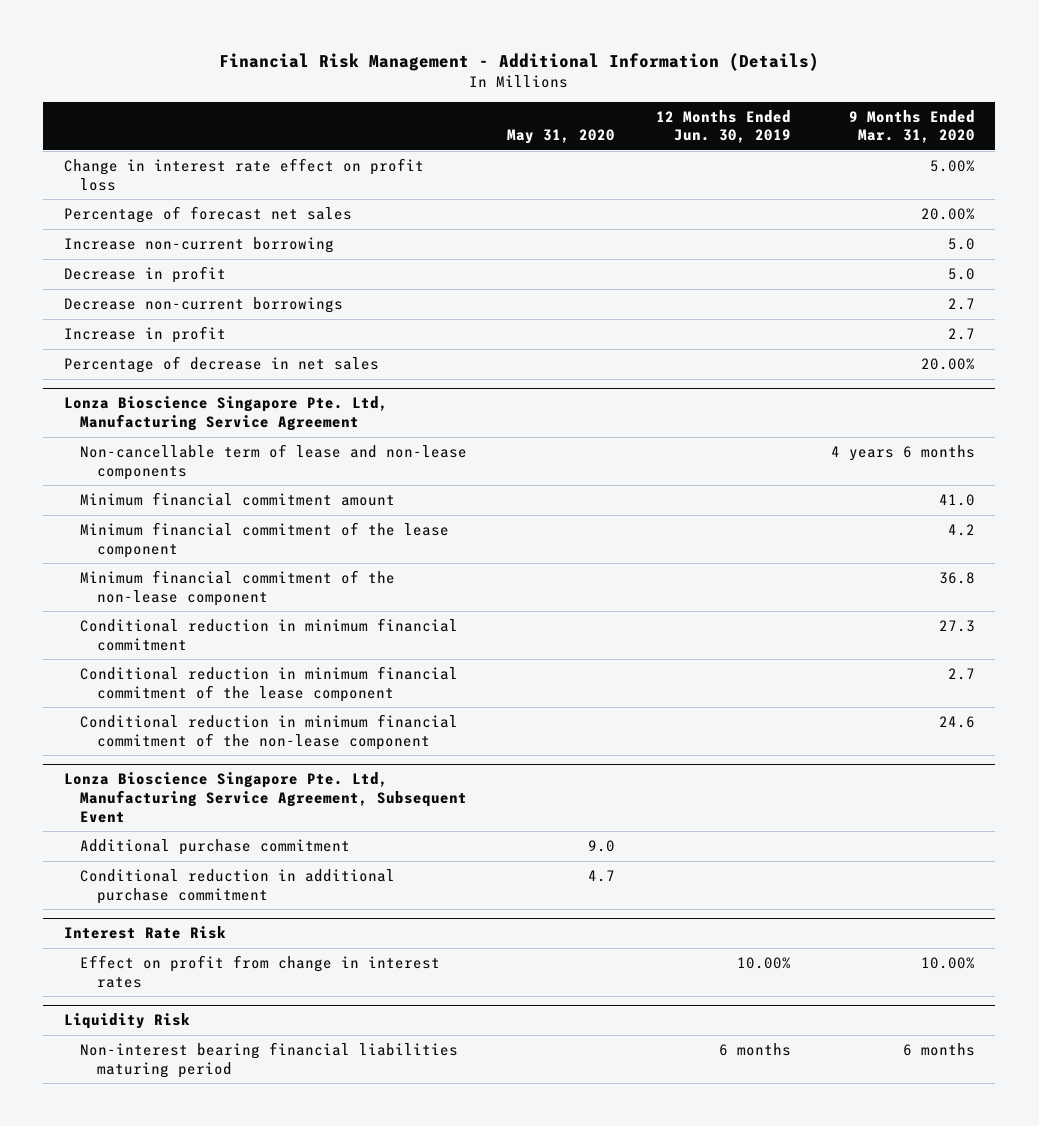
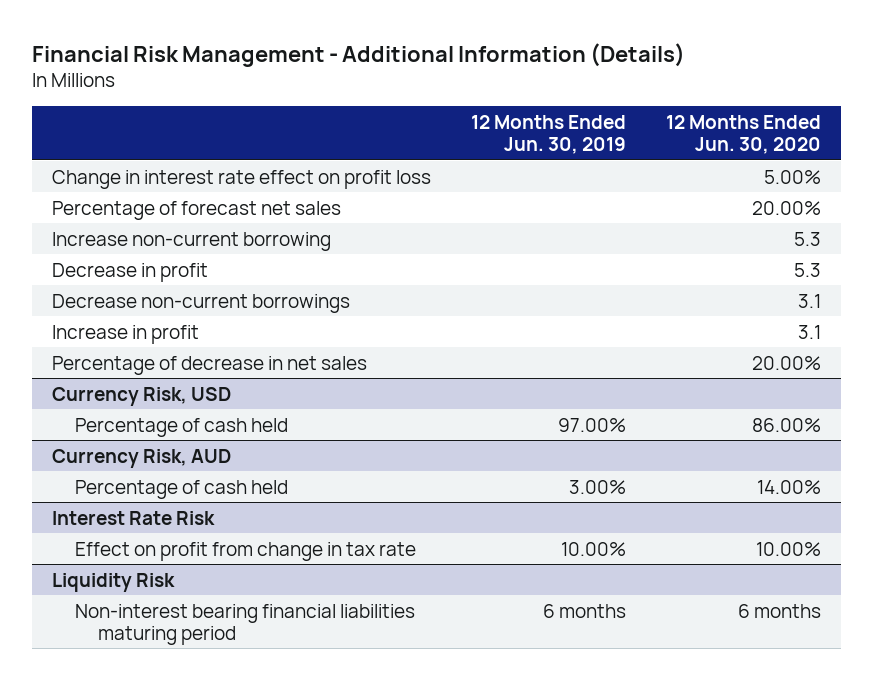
[507,129,616,145] May 31, 2020 -> none
[849,109,976,144] 9 Months Ended Mar. 31, 2020 -> none
none -> [666,114,822,154] 12 Months Ended Jun. 30, 2020
[63,396,388,431] Lonza Bioscience Singapore Pte. Ltd, Manufacturing Service Agreement -> none
[80,444,468,480] Non-cancellable term of lease and non-lease components -> none
[80,492,396,507] Minimum financial commitment amount -> none
[80,522,450,558] Minimum financial commitment of the lease component -> none
[80,570,396,606] Minimum financial commitment of the non-lease component -> none
[80,618,459,651] Conditional reduction in minimum financial commitment -> none
[80,666,459,702] Conditional reduction in minimum financial commitment of the lease component -> none
[80,714,459,750] Conditional reduction in minimum financial commitment of the non-lease component -> none
[63,772,468,823] Lonza Bioscience Singapore Pte. Ltd, Manufacturing Service Agreement, Subsequent Event -> none
[80,839,351,856] Additional purchase commitment -> none
[80,869,396,904] Conditional reduction in additional purchase commitment -> none
none -> [52,386,232,406] Currency Risk, USD
none -> [74,417,288,437] Percentage of cash held
none -> [52,448,232,468] Currency Risk, AUD
none -> [74,479,288,499] Percentage of cash held
[80,955,441,988] Effect on profit from change in interest rates -> [74,541,416,561] Effect on profit from change in tax rate

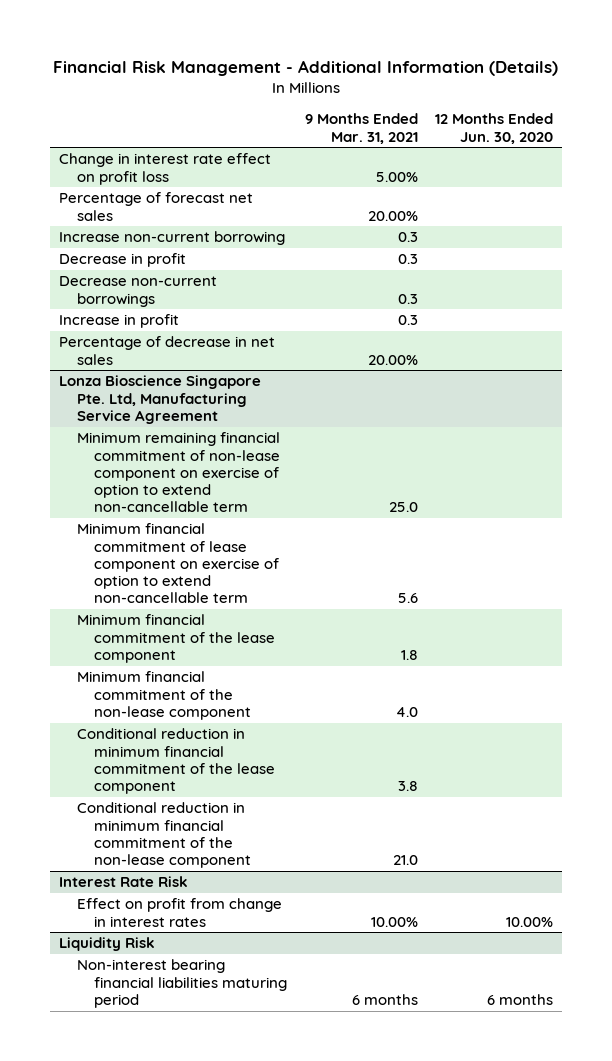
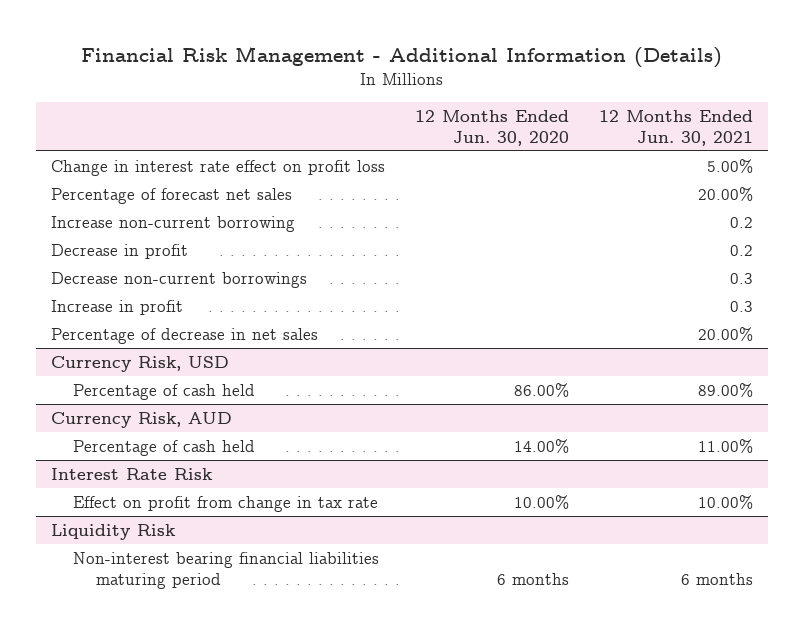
[304,113,418,144] 9 Months Ended Mar. 31, 2021 -> none
none -> [599,109,754,146] 12 Months Ended Jun. 30, 2021
[59,375,262,424] Lonza Bioscience Singapore Pte. Ltd, Manufacturing Service Agreement -> none
[76,432,280,512] Minimum remaining financial commitment of non-lease component on exercise of option to extend non-cancellable term -> none
[76,523,279,603] Minimum financial commitment of lease component on exercise of option to extend non-cancellable term -> none
[76,614,275,663] Minimum financial commitment of the lease component -> none
[76,671,251,720] Minimum financial commitment of the non-lease component -> none
[76,728,275,794] Conditional reduction in minimum financial commitment of the lease component -> none
[76,802,251,868] Conditional reduction in minimum financial commitment of the non-lease component -> none
none -> [50,355,229,372] Currency Risk, USD
none -> [73,383,256,400] Percentage of cash held
none -> [50,411,232,428] Currency Risk, AUD
none -> [73,439,256,456] Percentage of cash held
[76,898,282,927] Effect on profit from change in interest rates -> [73,495,379,512] Effect on profit from change in tax rate

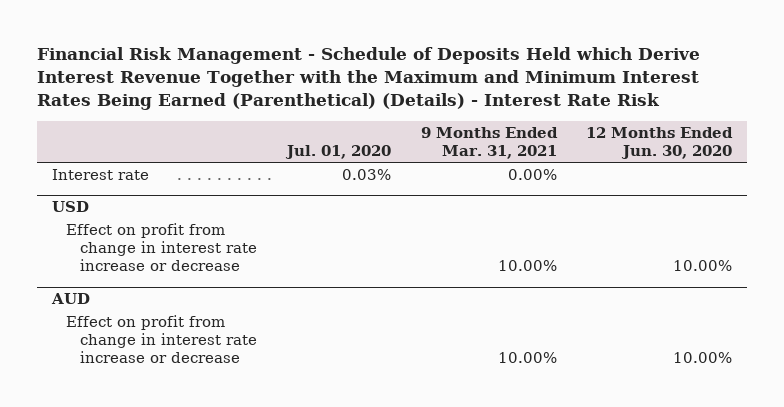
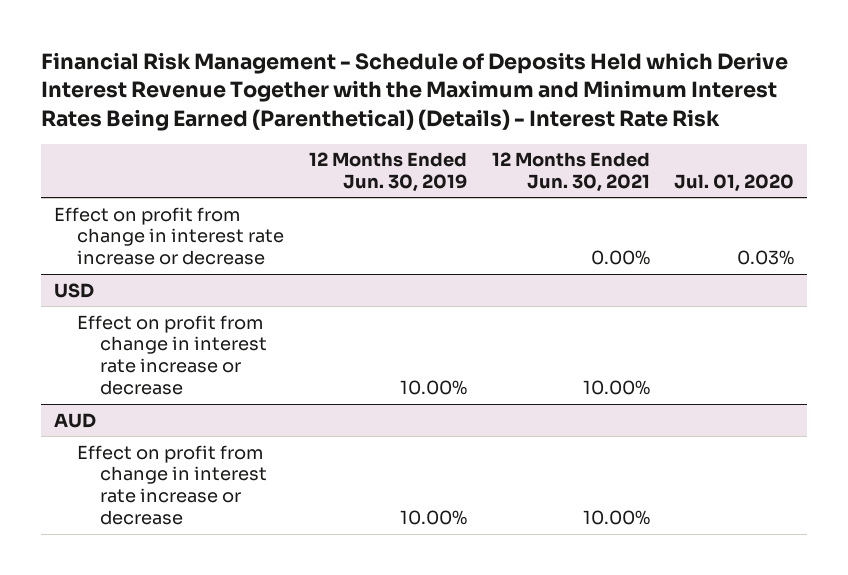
[420,126,558,159] 9 Months Ended Mar. 31, 2021 -> none
[586,126,734,159] 12 Months Ended Jun. 30, 2020 -> none
none -> [308,152,467,193] 12 Months Ended Jun. 30, 2019
none -> [491,152,650,193] 12 Months Ended Jun. 30, 2021
[51,168,149,180] Interest rate -> none
none -> [53,206,284,266] Effect on profit from change in interest rate increase or decrease

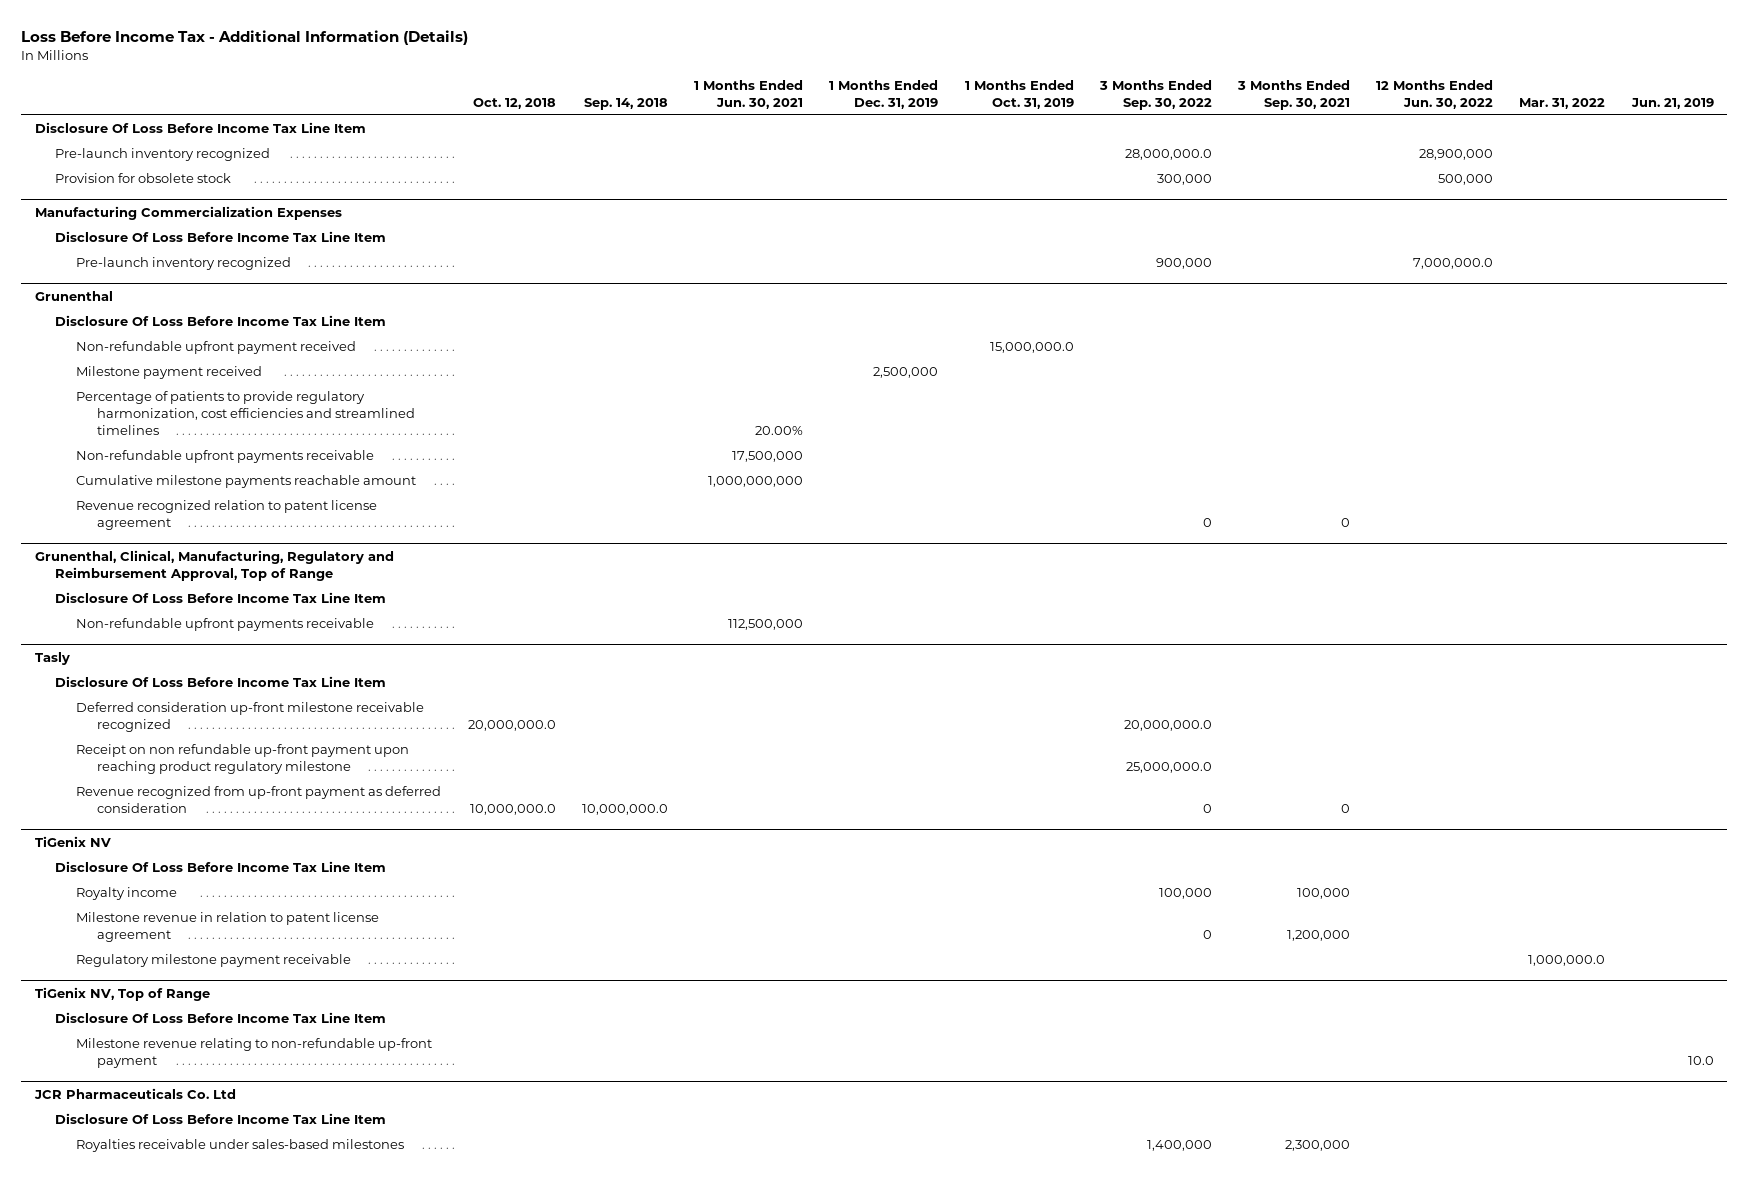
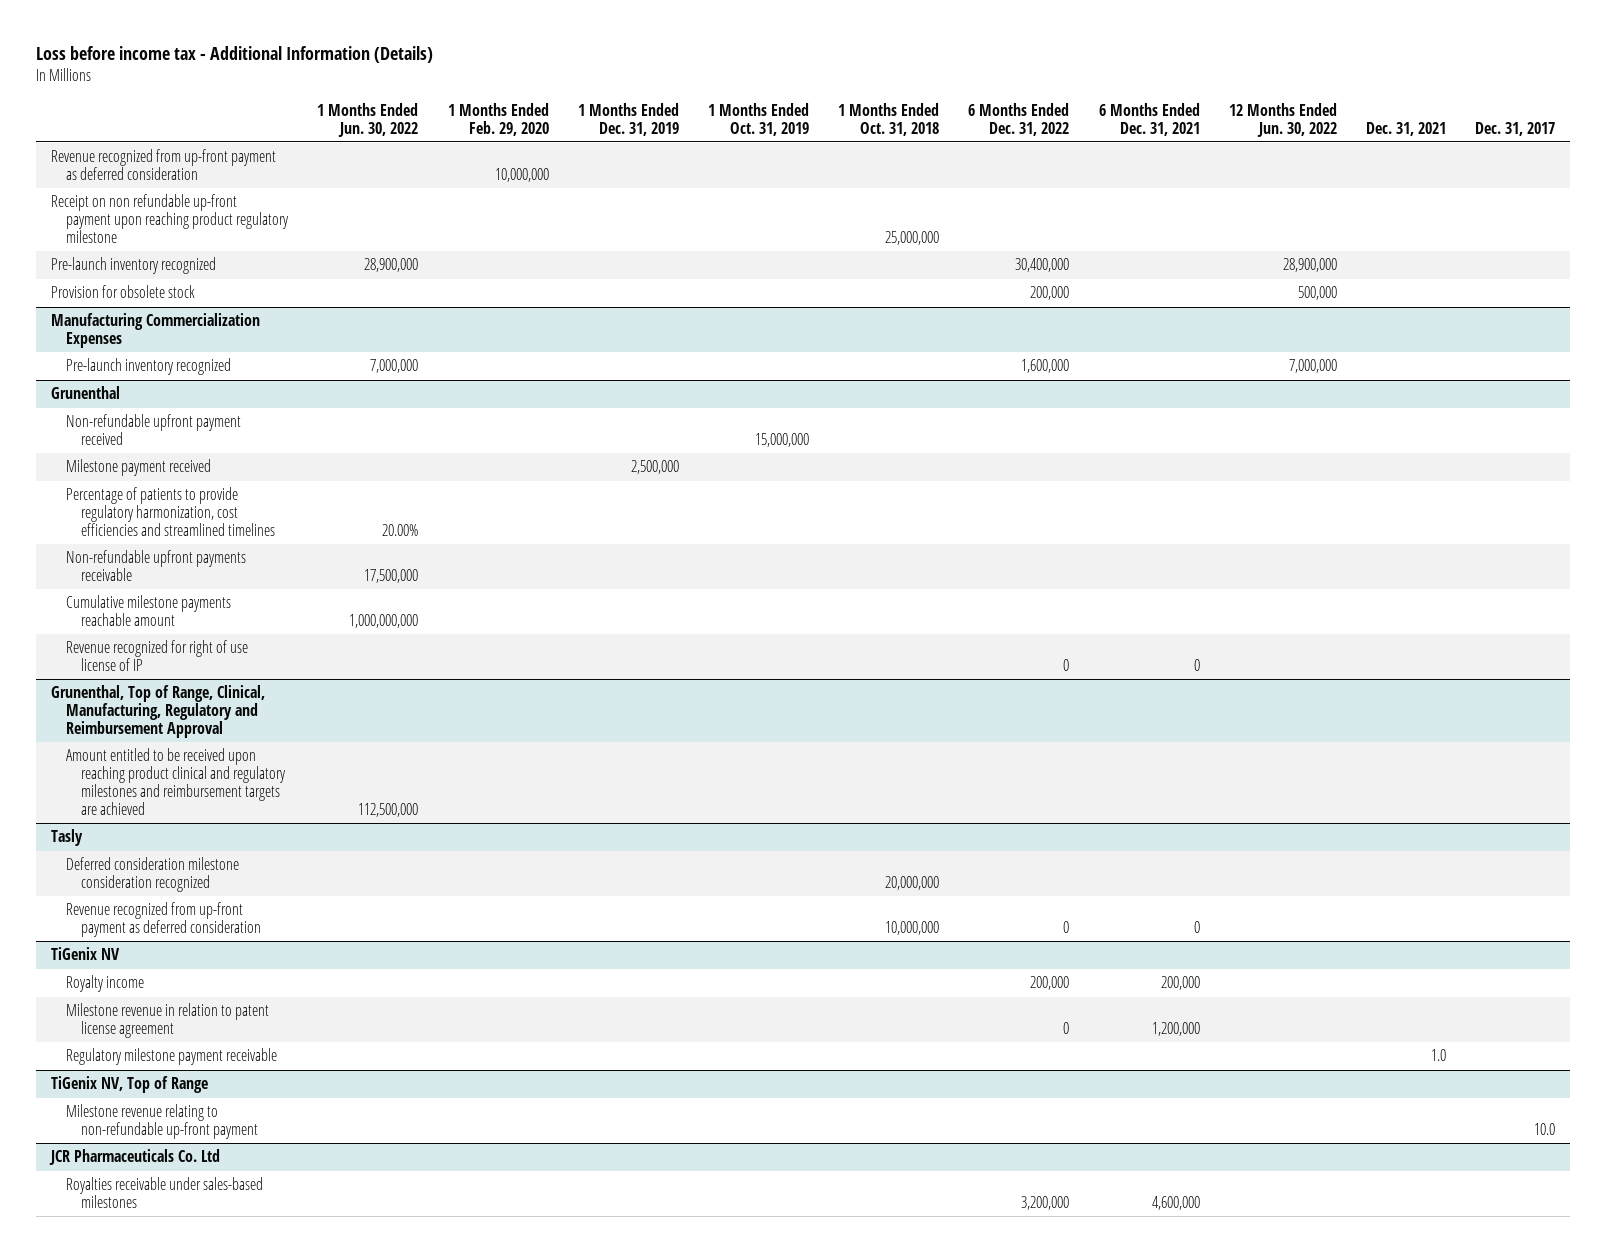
[21,29,469,45] Loss Before Income Tax - Additional Information (Details) -> [36,46,434,64] Loss before income tax - Additional Information (Details)
[472,98,556,110] Oct. 12, 2018 -> none
[583,98,668,111] Sep. 14, 2018 -> none
[694,80,804,110] 1 Months Ended Jun. 30, 2021 -> none
[1098,80,1212,111] 3 Months Ended Sep. 30, 2022 -> none
[1236,80,1350,111] 3 Months Ended Sep. 30, 2021 -> none
[1519,98,1606,110] Mar. 31, 2022 -> none
[1630,98,1714,110] Jun. 21, 2019 -> none
none -> [317,102,419,137] 1 Months Ended Jun. 30, 2022
none -> [447,102,549,136] 1 Months Ended Feb. 29, 2020
none -> [838,102,940,136] 1 Months Ended Oct. 31, 2018
none -> [968,102,1070,136] 6 Months Ended Dec. 31, 2022
none -> [1098,102,1200,136] 6 Months Ended Dec. 31, 2021
none -> [1366,121,1447,136] Dec. 31, 2021
none -> [1475,121,1556,136] Dec. 31, 2017
[34,122,366,134] Disclosure Of Loss Before Income Tax Line Item -> none
none -> [50,149,276,181] Revenue recognized from up-front payment as deferred consideration
none -> [50,194,290,243] Receipt on non refundable up-front payment upon reaching product regulatory milestone
[55,231,387,243] Disclosure Of Loss Before Income Tax Line Item -> none
[1413,258,1494,270] 7,000,000.0 -> [1288,359,1337,374] 7,000,000
[55,315,387,327] Disclosure Of Loss Before Income Tax Line Item -> none
[989,342,1074,354] 15,000,000.0 -> [754,433,809,448] 15,000,000
[55,592,387,604] Disclosure Of Loss Before Income Tax Line Item -> none
[76,618,375,632] Non-refundable upfront payments receivable -> none
[76,500,378,531] Revenue recognized relation to patent license agreement -> [66,640,249,672] Revenue recognized for right of use license of IP
[34,549,394,581] Grunenthal, Clinical, Manufacturing, Regulatory and Reimbursement Approval, Top of Range -> [50,685,265,738] Grunenthal, Top of Range, Clinical, Manufacturing, Regulatory and Reimbursement Approval
none -> [66,748,287,815] Amount entitled to be received upon reaching product clinical and regulatory milestones and reimbursement targets are achieved
[55,676,387,688] Disclosure Of Loss Before Income Tax Line Item -> none
[76,744,410,775] Receipt on non refundable up-front payment upon reaching product regulatory milestone -> none
[76,702,425,733] Deferred consideration up-front milestone receivable recognized -> [66,857,240,893] Deferred consideration milestone consideration recognized
[55,861,387,873] Disclosure Of Loss Before Income Tax Line Item -> none
[55,1012,387,1024] Disclosure Of Loss Before Income Tax Line Item -> none
[55,1113,387,1125] Disclosure Of Loss Before Income Tax Line Item -> none

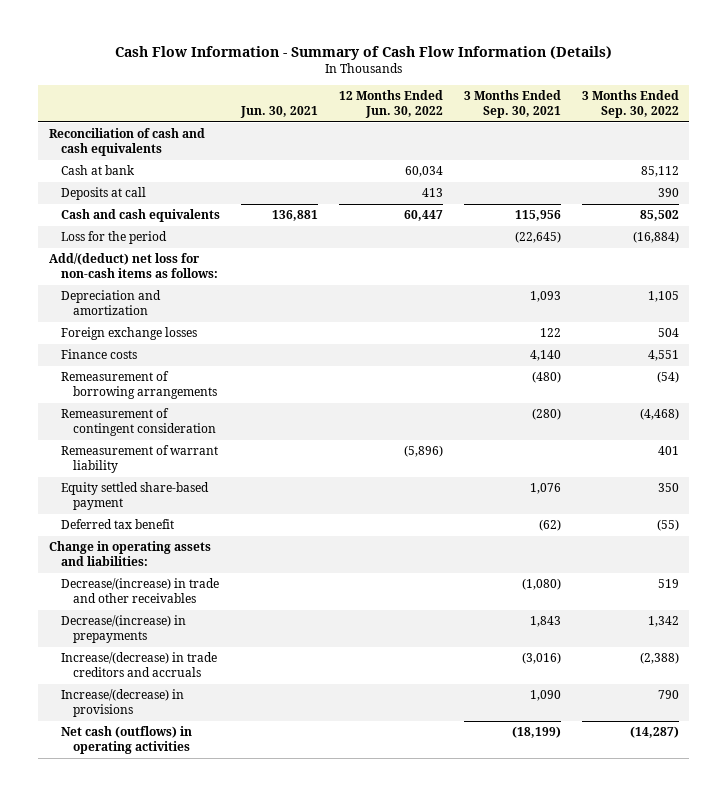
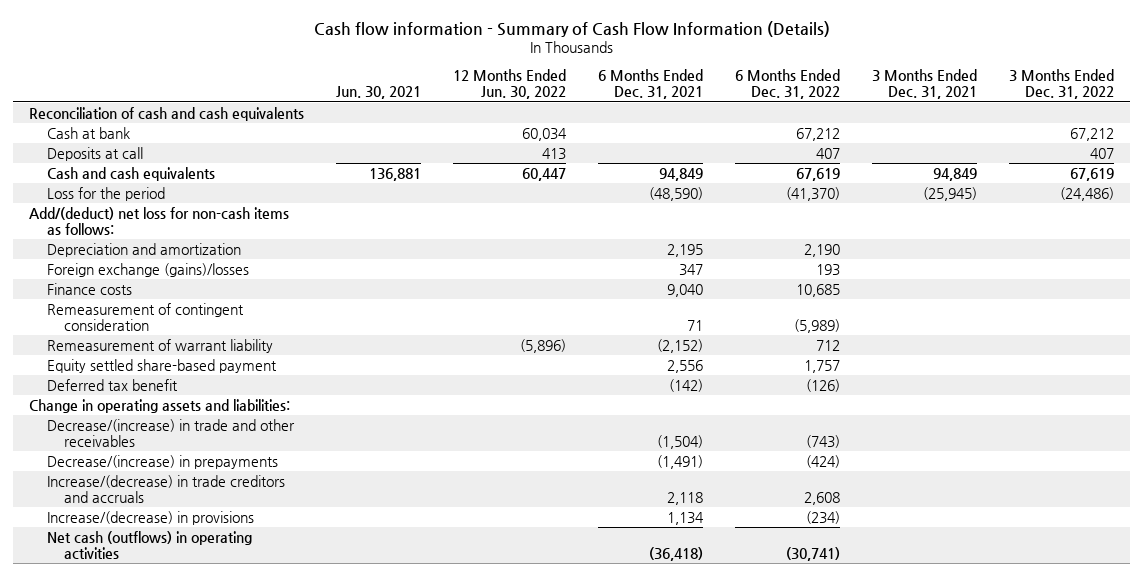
[114,45,612,60] Cash Flow Information - Summary of Cash Flow Information (Details) -> [313,20,830,37] Cash flow information - Summary of Cash Flow Information (Details)
[463,90,561,119] 3 Months Ended Sep. 30, 2021 -> none
[581,90,679,119] 3 Months Ended Sep. 30, 2022 -> none
none -> [598,69,704,100] 6 Months Ended Dec. 31, 2021
none -> [735,69,841,100] 6 Months Ended Dec. 31, 2022
none -> [872,69,978,100] 3 Months Ended Dec. 31, 2021
none -> [1009,69,1115,100] 3 Months Ended Dec. 31, 2022
[60,327,197,341] Foreign exchange losses -> [46,262,249,277] Foreign exchange (gains)/losses
[60,371,218,400] Remeasurement of borrowing arrangements -> none

